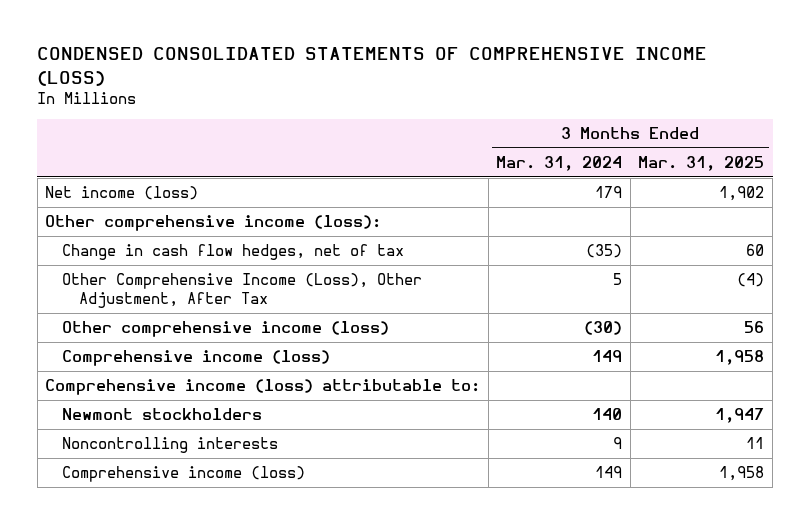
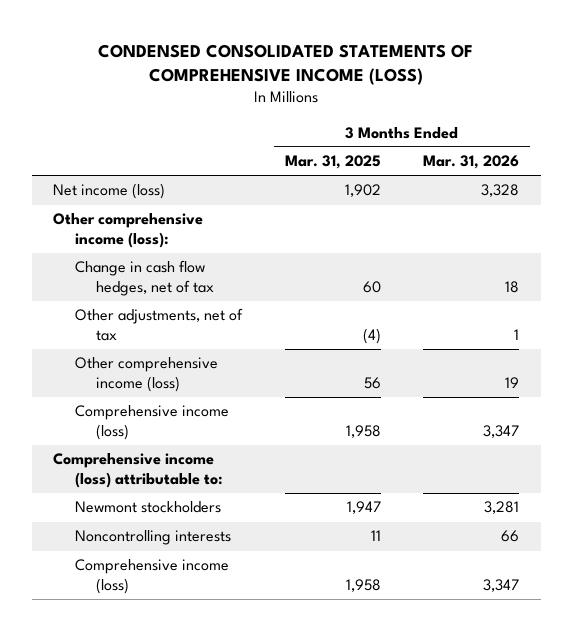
[496,156,623,172] Mar. 31, 2024 -> none
none -> [423,155,520,170] Mar. 31, 2026
[61,273,422,309] Other Comprehensive Income (Loss), Other Adjustment, After Tax -> [74,308,243,342] Other adjustments, net of tax

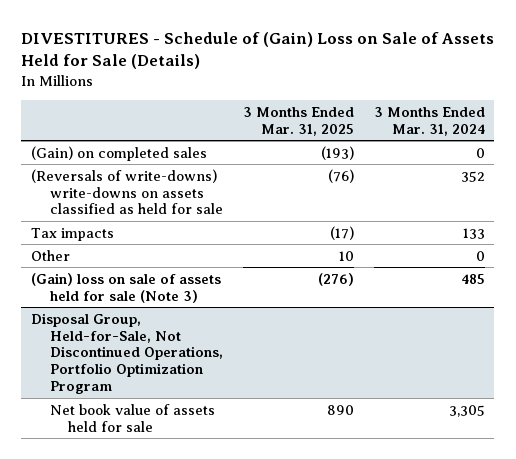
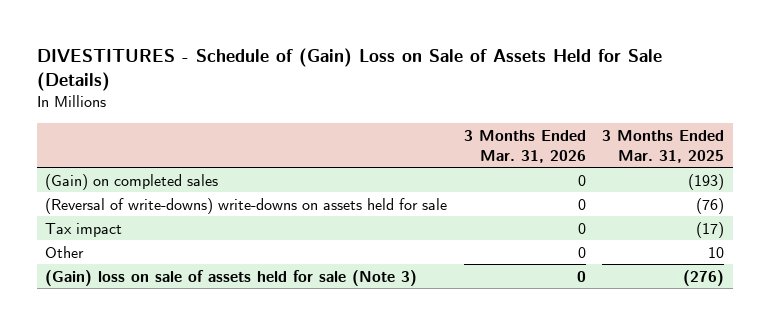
[373,106,485,136] 3 Months Ended Mar. 31, 2024 -> none
none -> [463,129,586,163] 3 Months Ended Mar. 31, 2026
[31,168,223,215] (Reversals of write-downs) write-downs on assets classified as held for sale -> [45,197,448,214] (Reversal of write-downs) write-downs on assets held for sale
[31,227,115,241] Tax impacts -> [45,222,123,237] Tax impact
[31,312,223,395] Disposal Group, Held-for-Sale, Not Discontinued Operations, Portfolio Optimization Program -> none
[49,403,215,432] Net book value of assets held for sale -> none

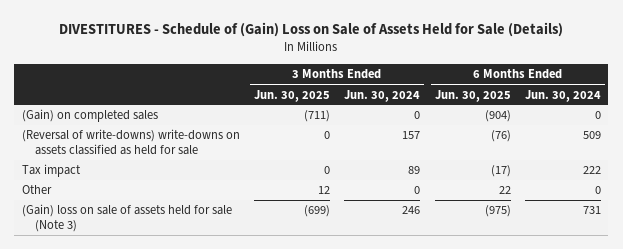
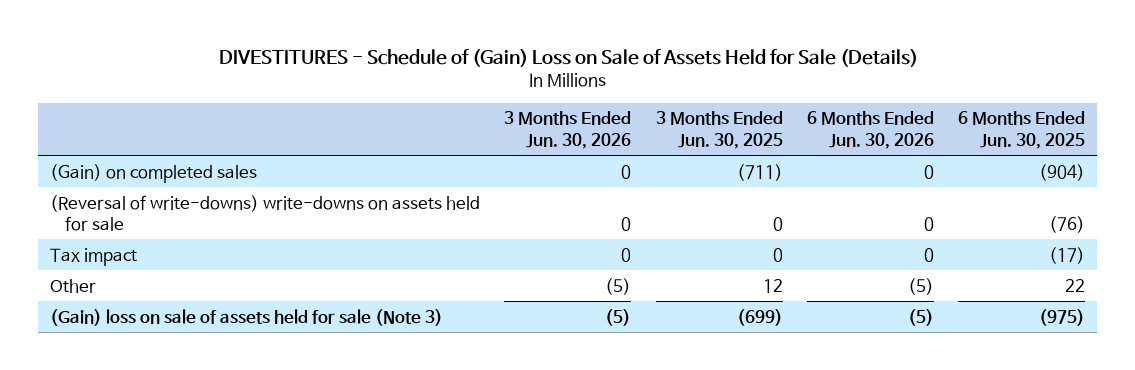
[344,89,421,102] Jun. 30, 2024 -> none
[525,89,602,102] Jun. 30, 2024 -> none
none -> [504,111,632,149] 3 Months Ended Jun. 30, 2026
none -> [806,111,934,149] 6 Months Ended Jun. 30, 2026
[21,129,240,156] (Reversal of write-downs) write-downs on assets classified as held for sale -> [50,194,481,231] (Reversal of write-downs) write-downs on assets held for sale

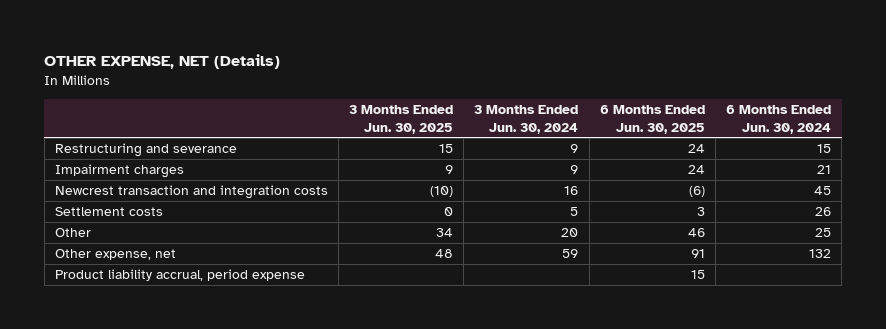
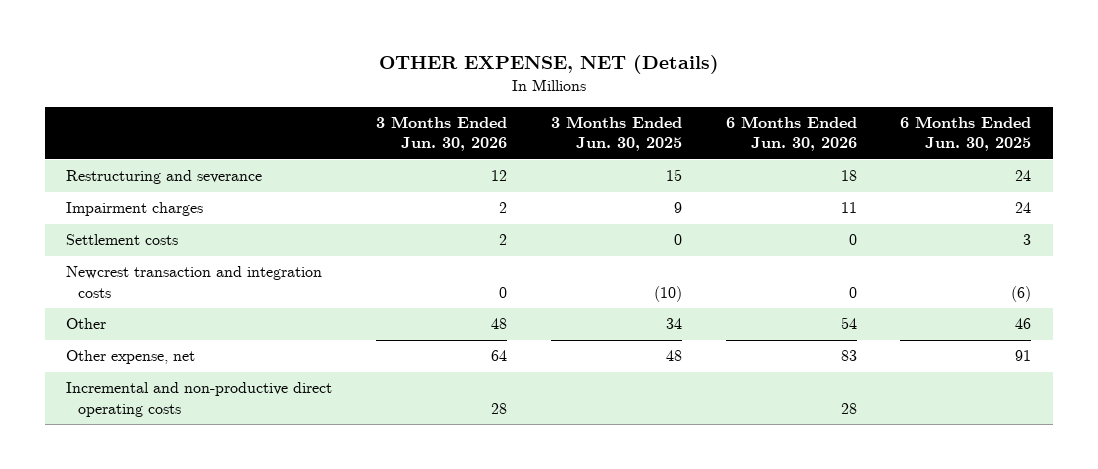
[474,105,579,134] 3 Months Ended Jun. 30, 2024 -> none
[726,105,832,134] 6 Months Ended Jun. 30, 2024 -> none
none -> [376,116,508,152] 3 Months Ended Jun. 30, 2026
none -> [725,116,857,152] 6 Months Ended Jun. 30, 2026
[54,185,328,200] Newcrest transaction and integration costs -> [66,266,323,298] Newcrest transaction and integration costs
[54,269,305,282] Product liability accrual, period expense -> none
none -> [66,382,333,417] Incremental and non-productive direct operating costs

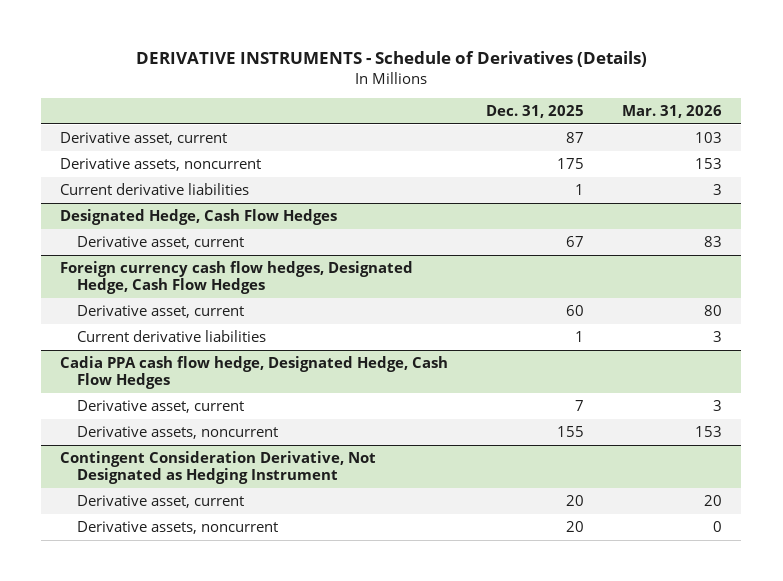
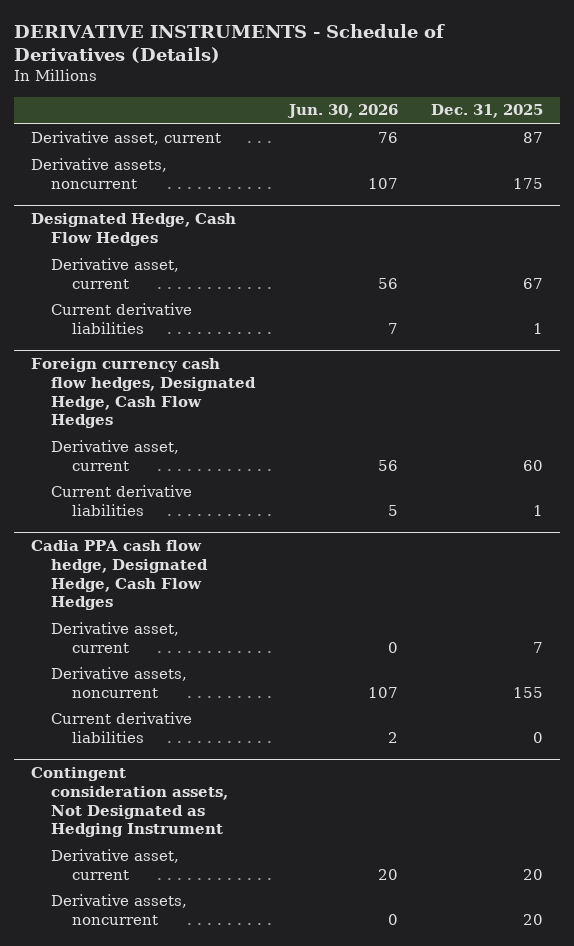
[622,105,723,119] Mar. 31, 2026 -> none
none -> [286,104,398,119] Jun. 30, 2026
[60,183,250,196] Current derivative liabilities -> none
none -> [51,302,193,334] Current derivative liabilities
none -> [51,711,193,743] Current derivative liabilities
[60,451,377,485] Contingent Consideration Derivative, Not Designated as Hedging Instrument -> [31,767,229,838] Contingent consideration assets, Not Designated as Hedging Instrument

